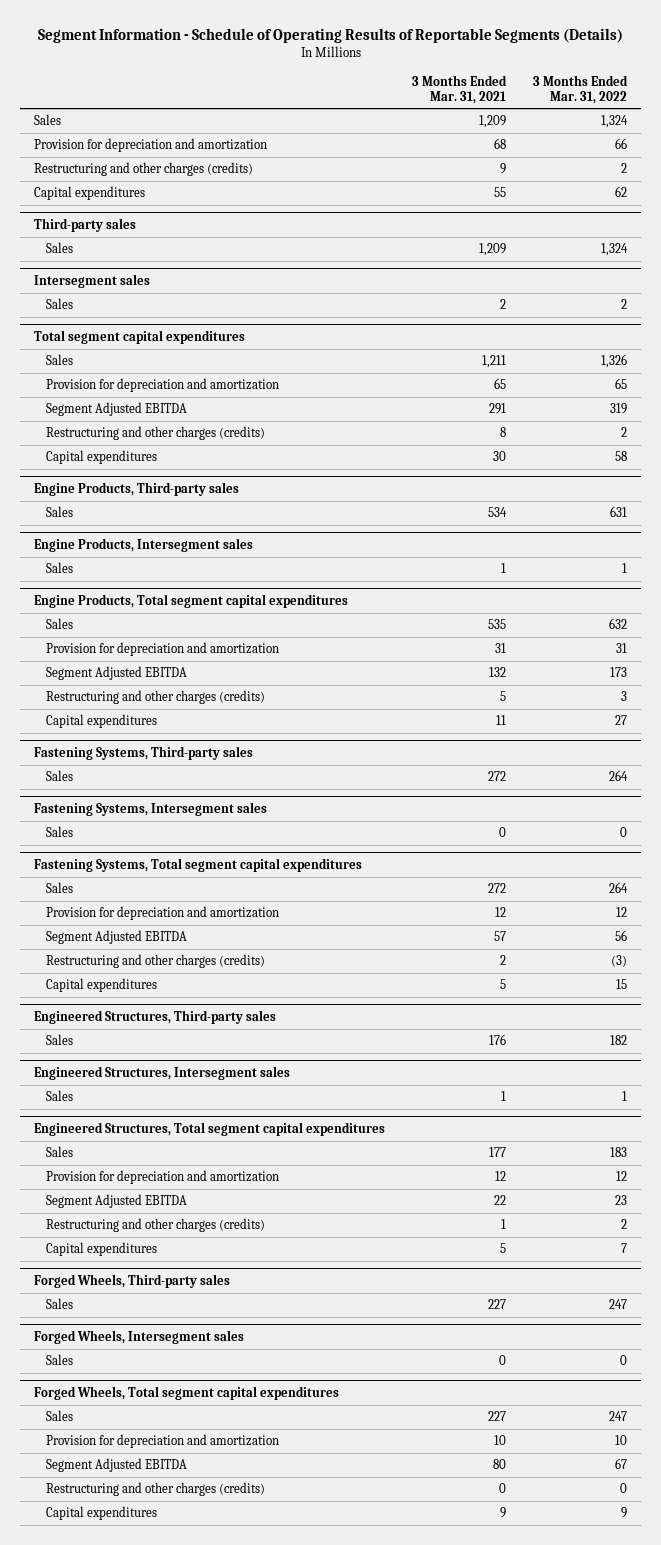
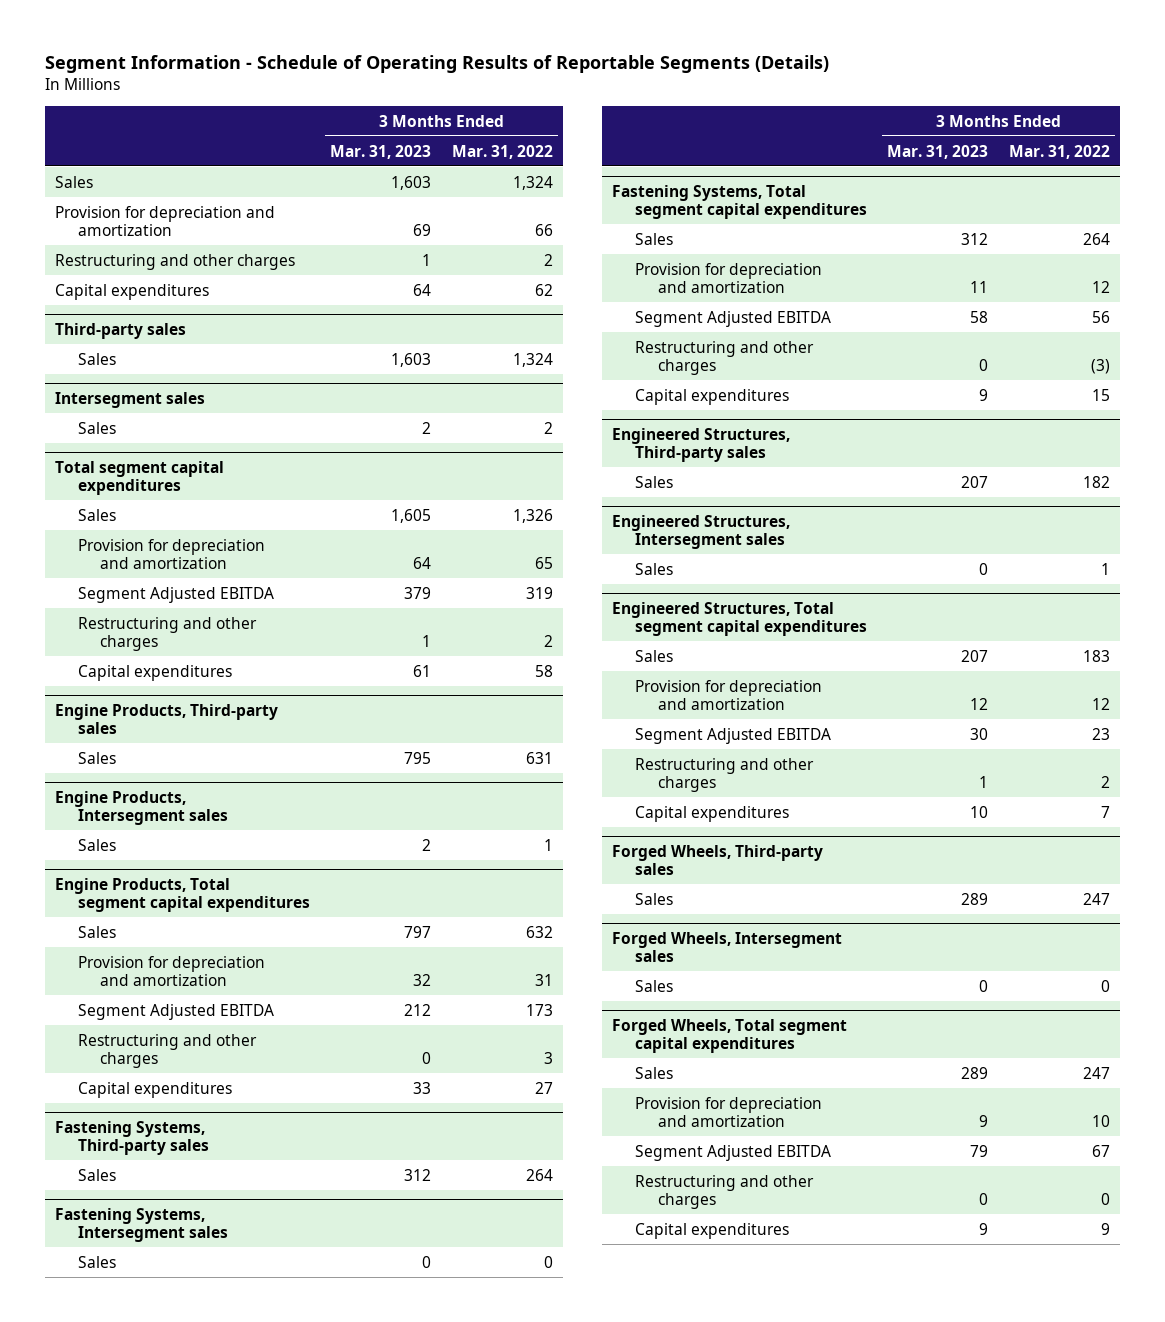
[412,74,508,104] 3 Months Ended Mar. 31, 2021 -> none
none -> [330,144,432,159] Mar. 31, 2023
[33,162,253,177] Restructuring and other charges (credits) -> [55,253,296,270] Restructuring and other charges
[46,426,266,441] Restructuring and other charges (credits) -> [77,616,257,651] Restructuring and other charges
[46,690,266,705] Restructuring and other charges (credits) -> [77,1033,257,1068] Restructuring and other charges
[46,954,266,969] Restructuring and other charges (credits) -> [634,340,814,375] Restructuring and other charges
[46,1218,266,1233] Restructuring and other charges (credits) -> [634,757,814,792] Restructuring and other charges
[46,1482,266,1497] Restructuring and other charges (credits) -> [634,1174,814,1209] Restructuring and other charges

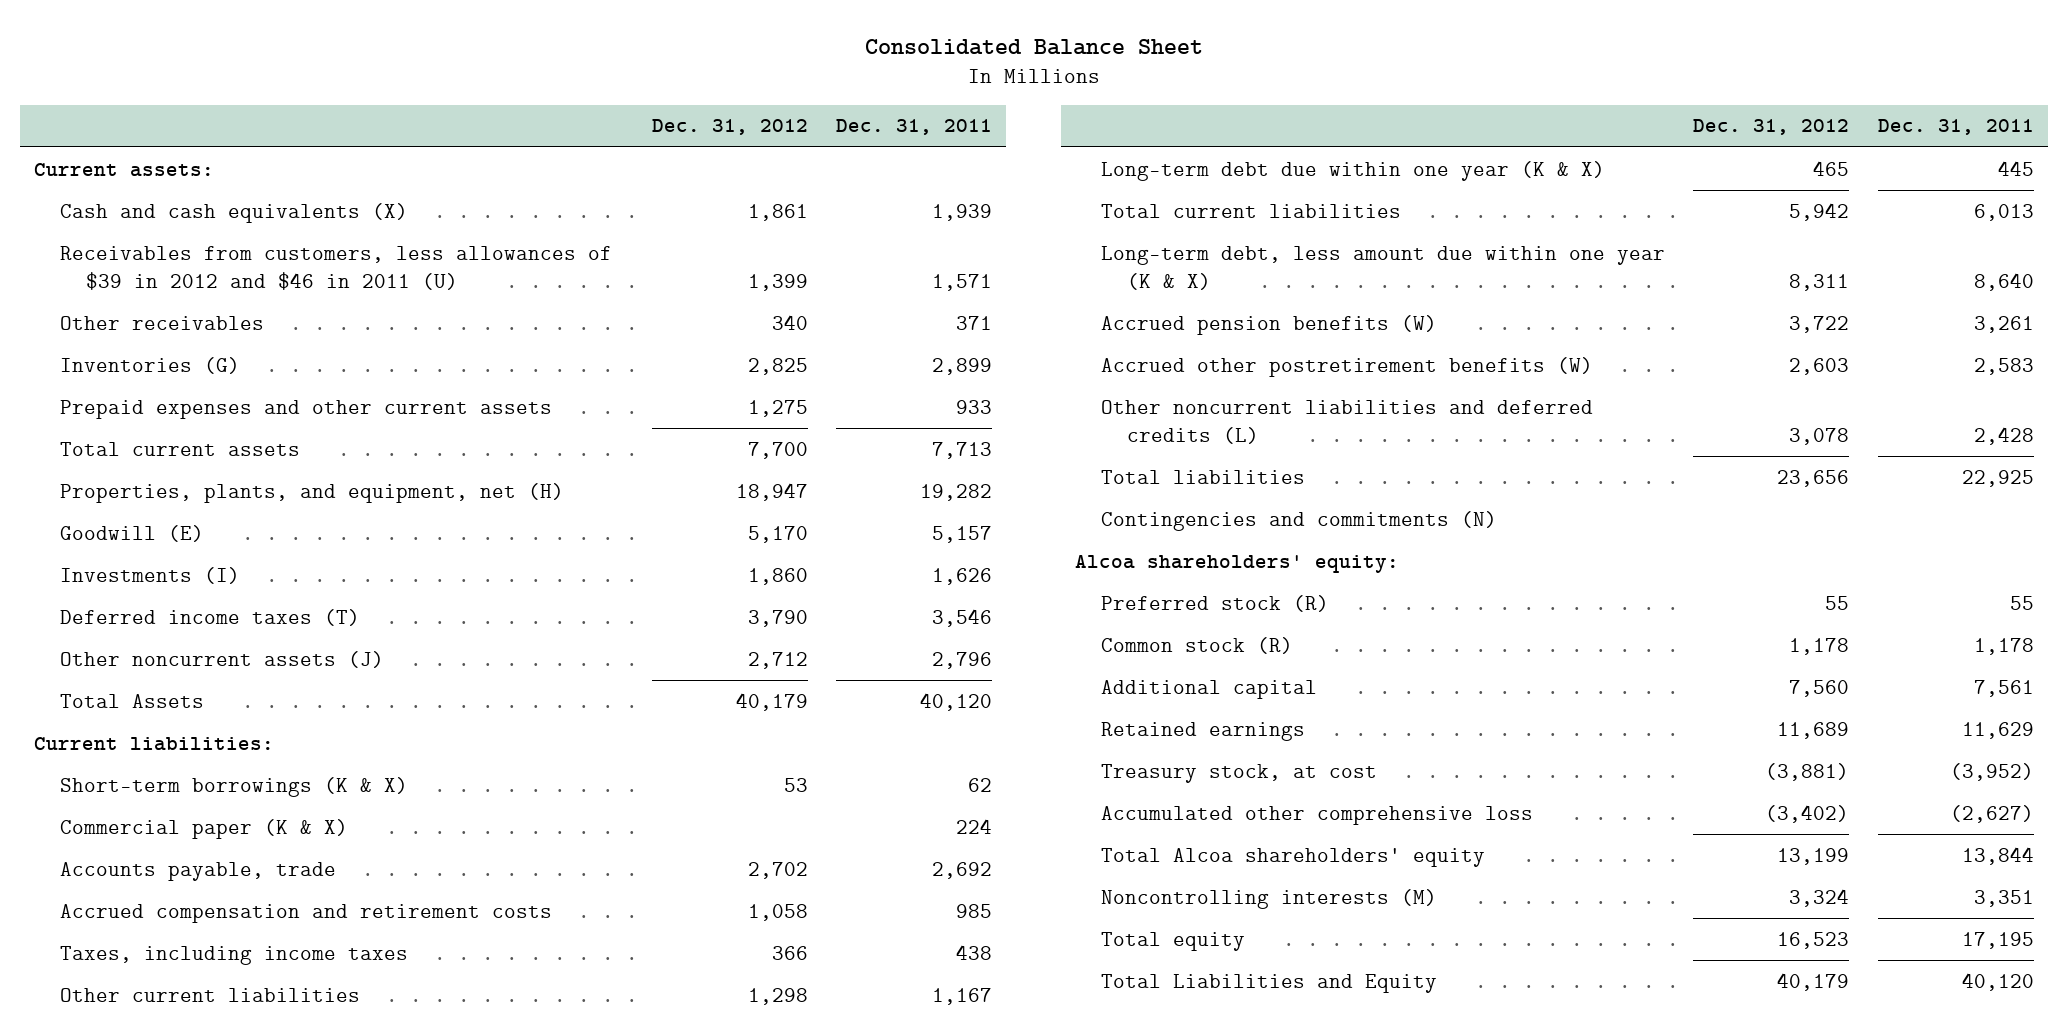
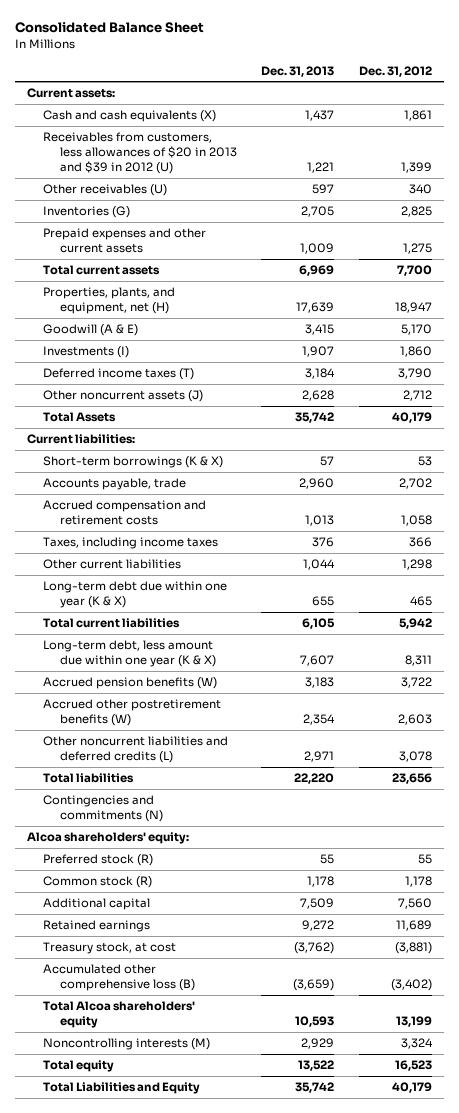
[836,119,993,136] Dec. 31, 2011 -> none
none -> [261,65,335,77] Dec. 31, 2013
[59,245,612,290] Receivables from customers, less allowances of $39 in 2012 and $46 in 2011 (U) -> [43,132,237,174] Receivables from customers, less allowances of $20 in 2013 and $39 in 2012 (U)
[59,315,264,330] Other receivables -> [43,184,168,197] Other receivables (U)
[59,524,204,542] Goodwill (E) -> [43,324,139,337] Goodwill (A & E)
[59,818,348,839] Commercial paper (K & X) -> none
[1101,805,1534,825] Accumulated other comprehensive loss -> [43,964,195,992] Accumulated other comprehensive loss (B)

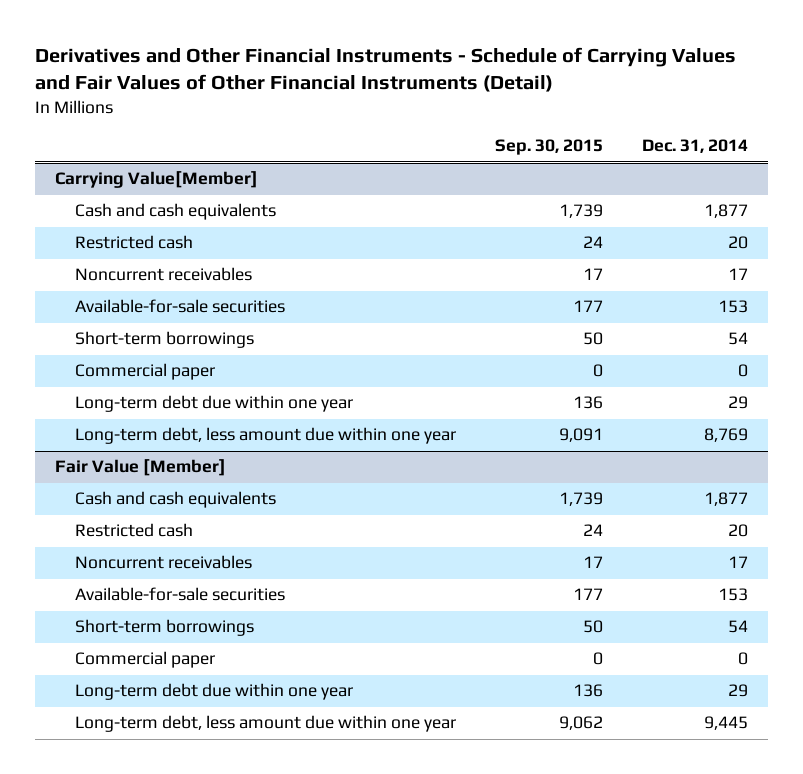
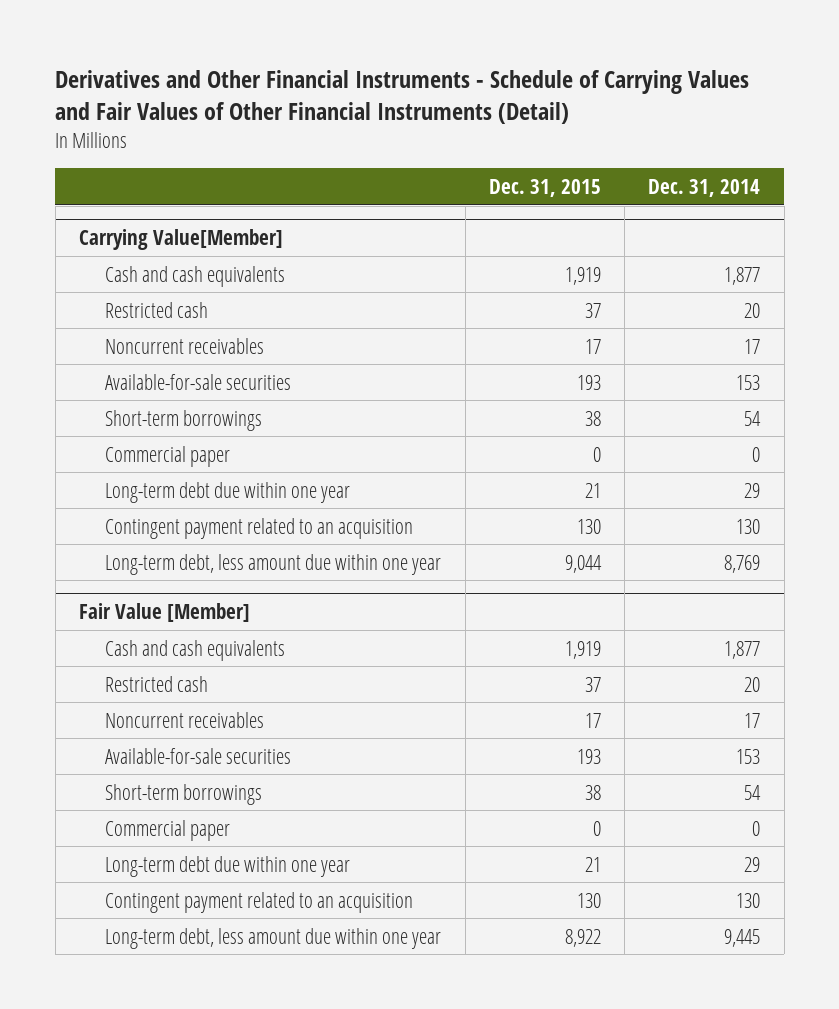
[495,139,604,156] Sep. 30, 2015 -> none
none -> [488,179,601,198] Dec. 31, 2015
none -> [105,517,414,539] Contingent payment related to an acquisition
none -> [105,891,414,913] Contingent payment related to an acquisition

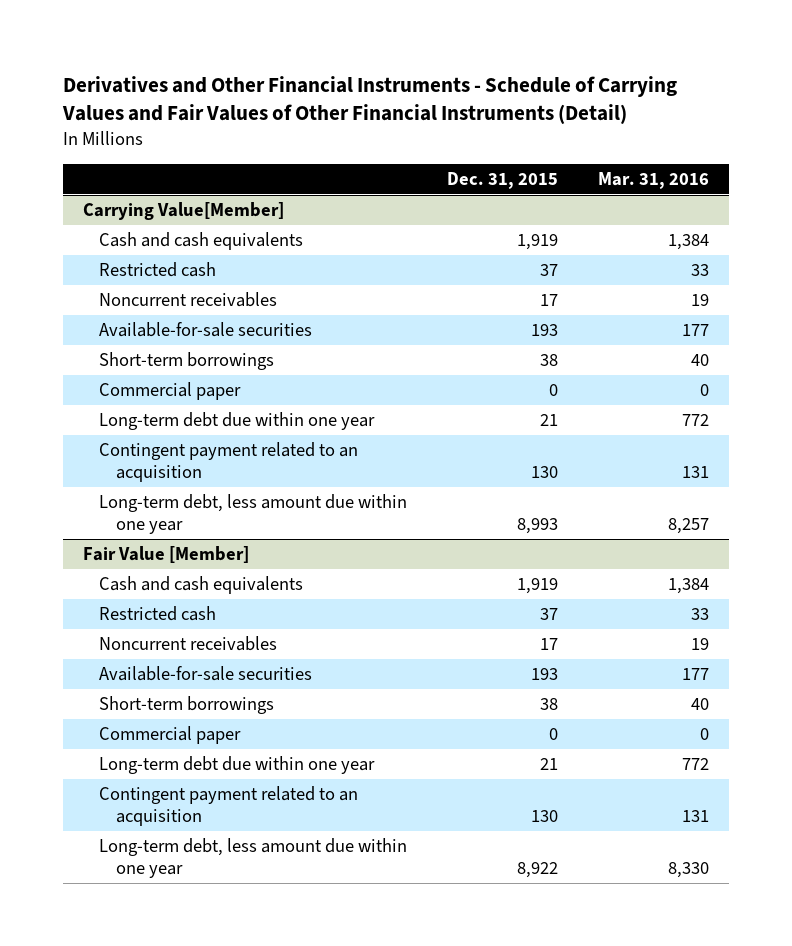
[648,179,761,198] Dec. 31, 2014 -> none
none -> [598,171,710,189] Mar. 31, 2016
[564,554,602,573] 9,044 -> [517,518,559,535] 8,993

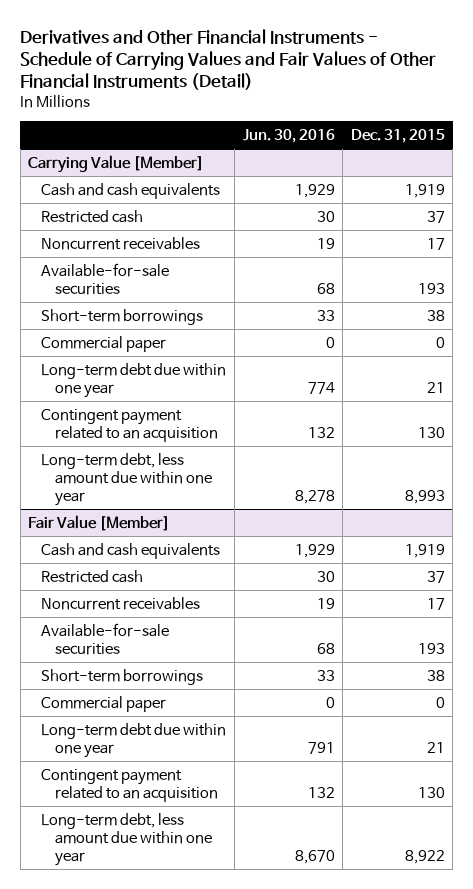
[598,171,710,189] Mar. 31, 2016 -> none
none -> [242,129,335,144] Jun. 30, 2016
[82,202,284,221] Carrying Value[Member] -> [28,154,205,173] Carrying Value [Member]

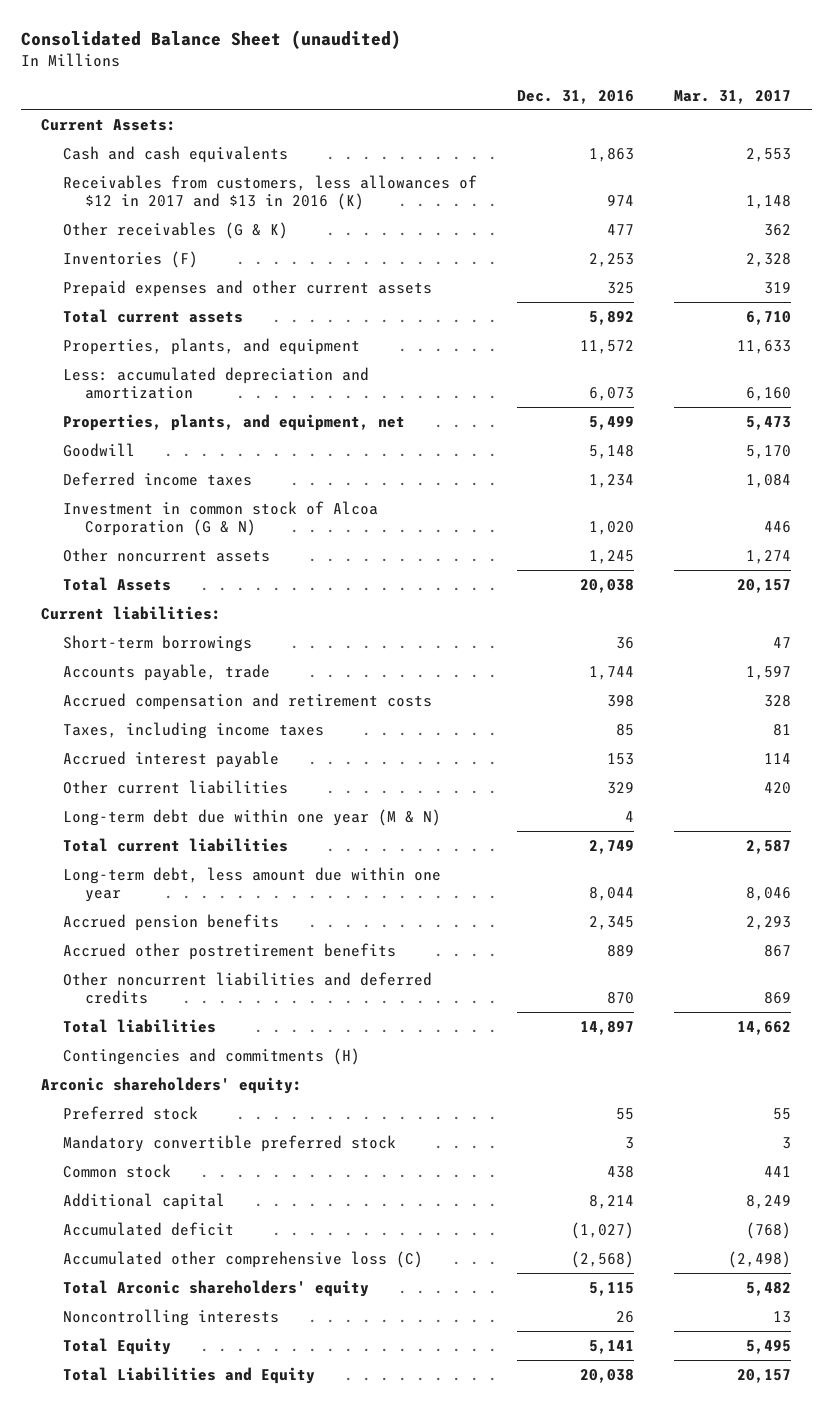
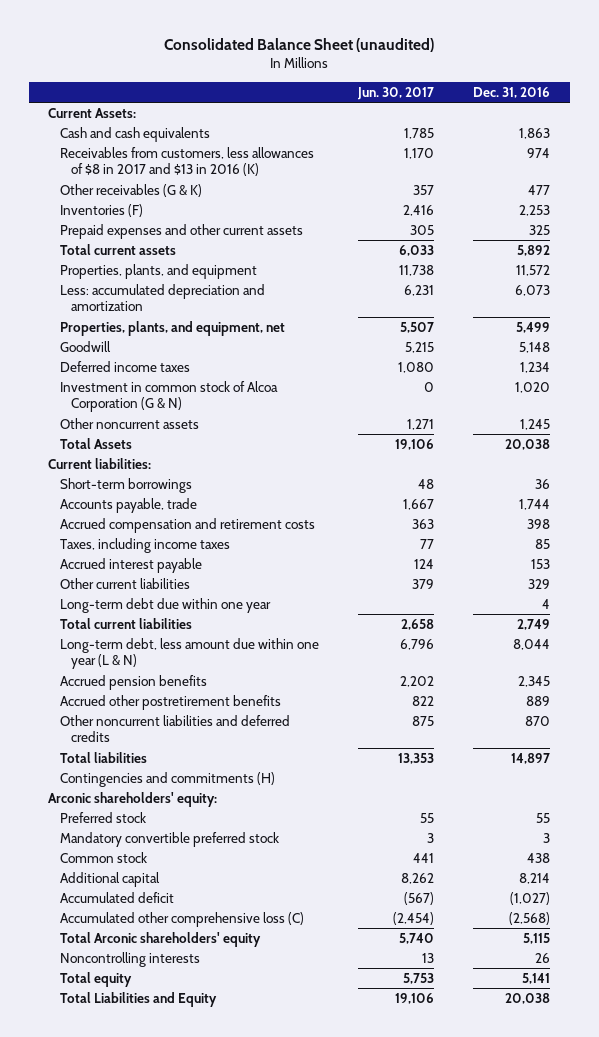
[674,89,792,104] Mar. 31, 2017 -> none
none -> [357,86,435,100] Jun. 30, 2017
[63,174,478,211] Receivables from customers, less allowances of $12 in 2017 and $13 in 2016 (K) -> [59,146,314,177] Receivables from customers, less allowances of $8 in 2017 and $13 in 2016 (K)
[63,808,442,826] Long-term debt due within one year (M & N) -> [59,597,271,613] Long-term debt due within one year
[63,866,442,903] Long-term debt, less amount due within one year -> [59,637,319,670] Long-term debt, less amount due within one year (L & N)
[63,1337,172,1355] Total Equity -> [59,971,132,987] Total equity

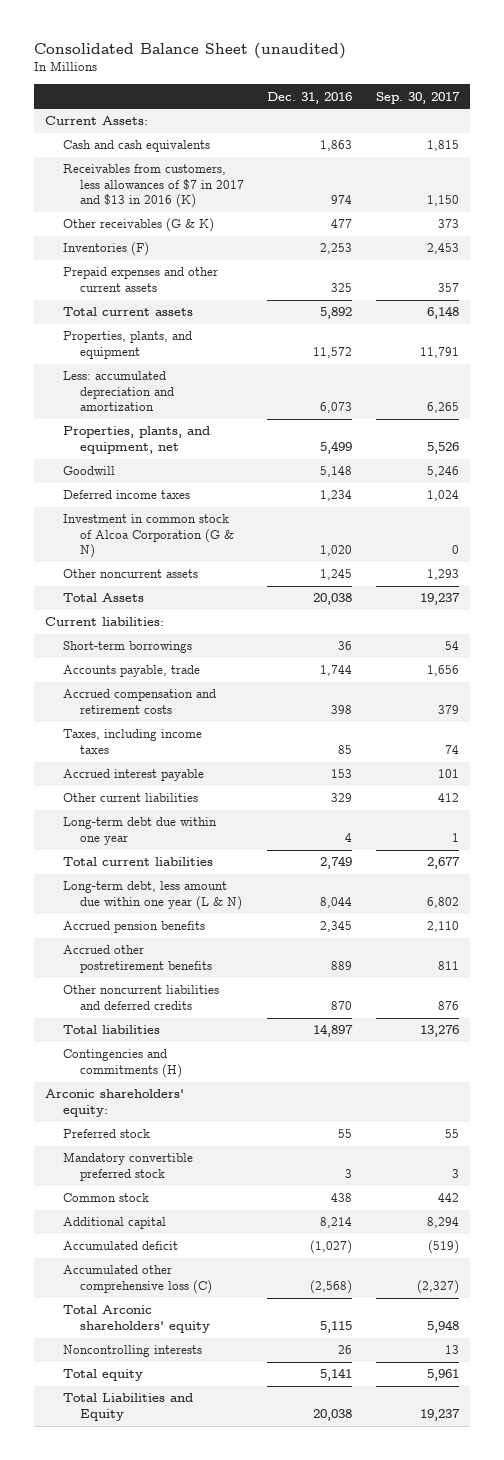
[357,86,435,100] Jun. 30, 2017 -> none
none -> [375,91,460,104] Sep. 30, 2017
[59,146,314,177] Receivables from customers, less allowances of $8 in 2017 and $13 in 2016 (K) -> [62,164,245,209] Receivables from customers, less allowances of $7 in 2017 and $13 in 2016 (K)

